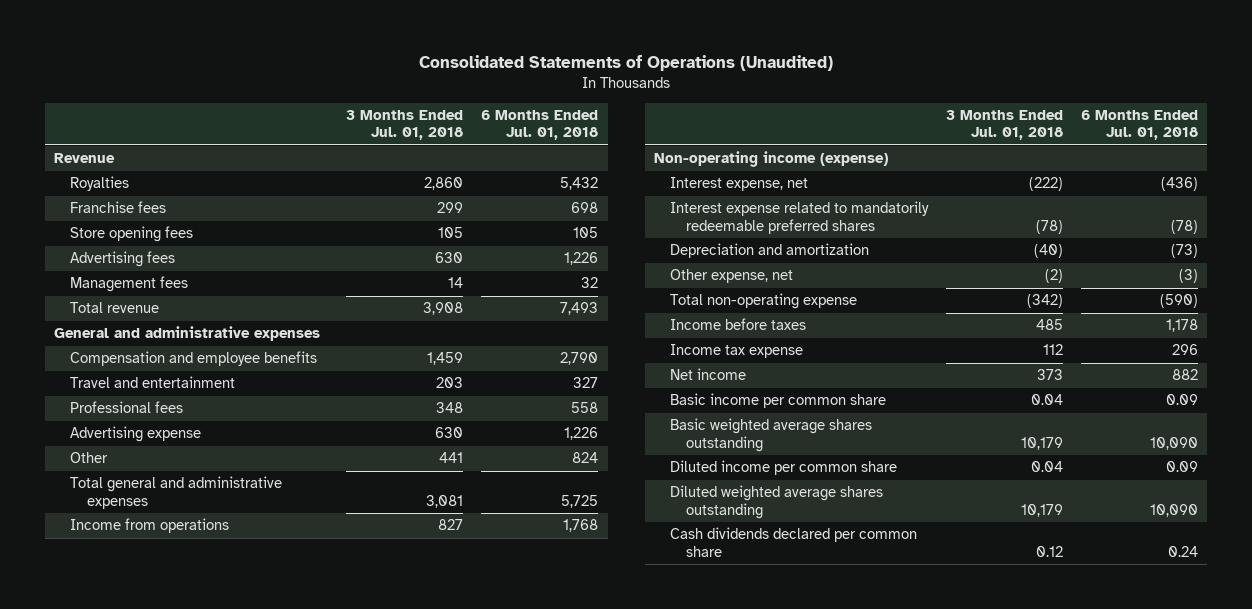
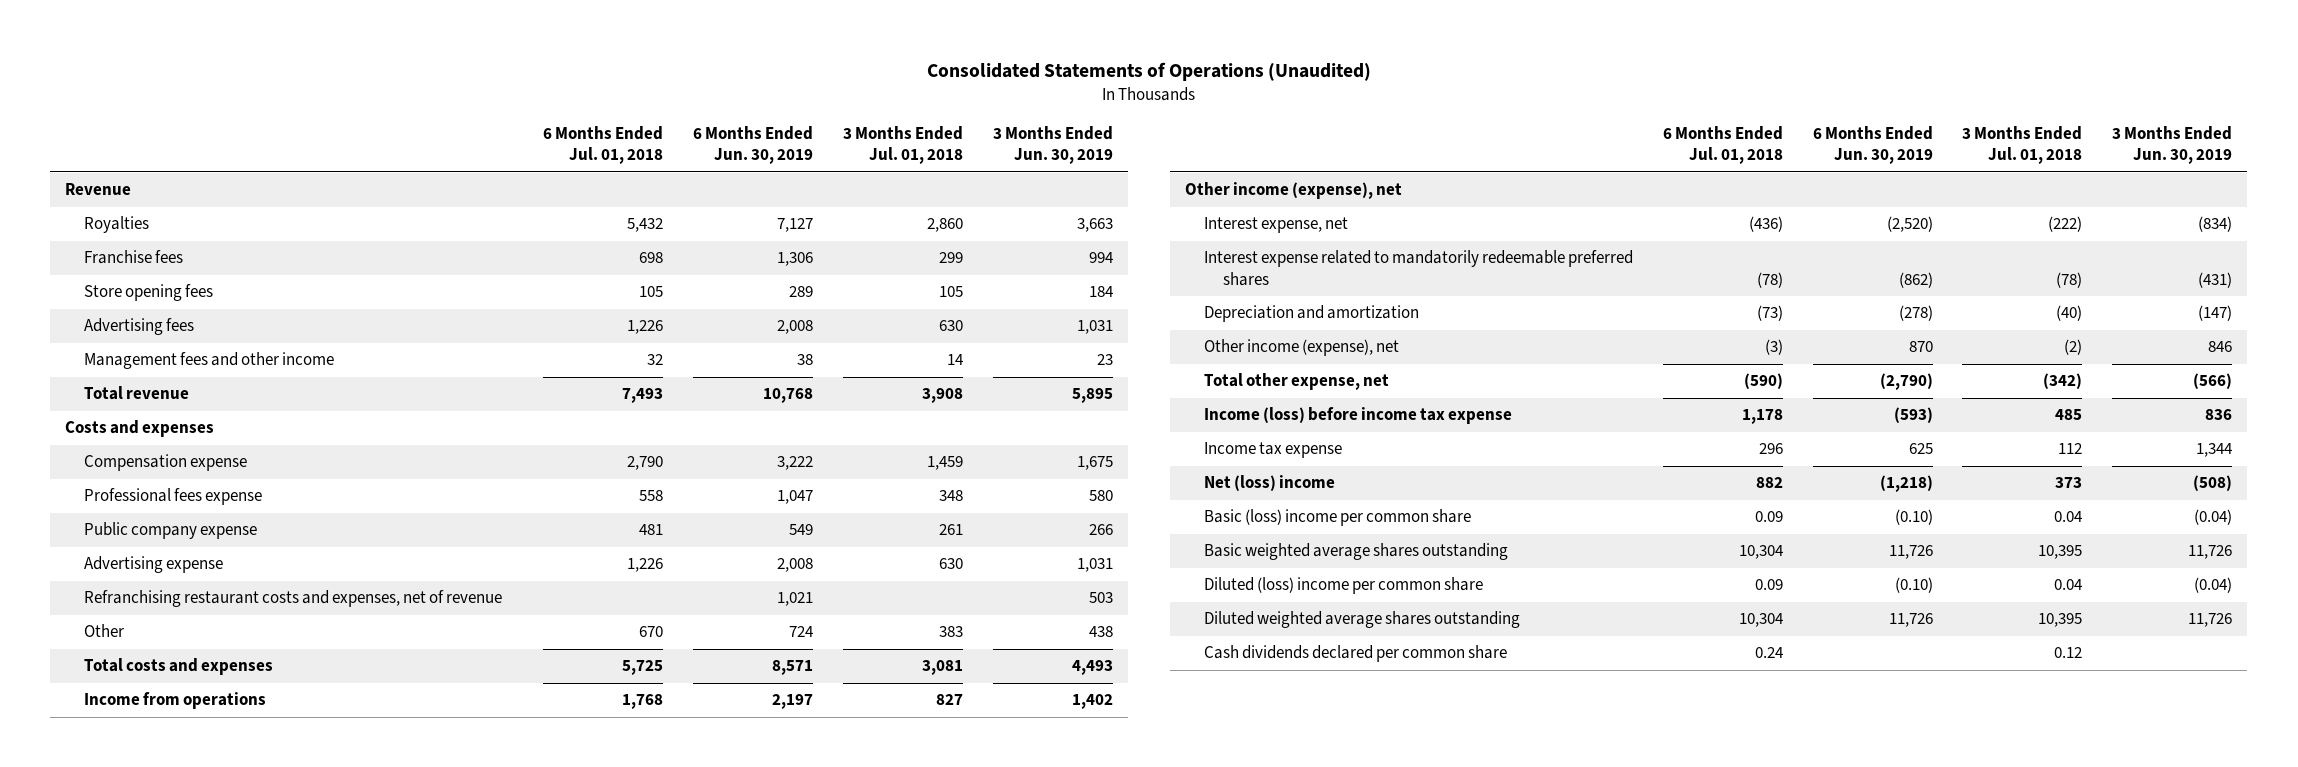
none -> [693,125,814,165] 6 Months Ended Jun. 30, 2019
none -> [992,125,1113,165] 3 Months Ended Jun. 30, 2019
[70,276,189,293] Management fees -> [84,352,335,370] Management fees and other income
[53,326,320,342] General and administrative expenses -> none
[70,376,236,389] Travel and entertainment -> none
none -> [65,420,215,438] Costs and expenses
[70,351,318,367] Compensation and employee benefits -> [84,454,248,472] Compensation expense
[70,401,184,414] Professional fees -> [84,488,263,506] Professional fees expense
none -> [84,522,258,540] Public company expense
none -> [84,590,503,608] Refranchising restaurant costs and expenses, net of revenue
[439,452,464,464] 441 -> [938,626,963,638] 383
[572,452,599,464] 824 -> [639,626,664,638] 670
[70,476,283,509] Total general and administrative expenses -> [84,658,274,676] Total costs and expenses
[653,151,888,168] Non-operating income (expense) -> [1184,182,1402,200] Other income (expense), net
[669,269,793,284] Other expense, net -> [1204,339,1400,357] Other income (expense), net
[669,293,857,310] Total non-operating expense -> [1204,373,1390,391] Total other expense, net
[669,318,806,331] Income before taxes -> [1204,407,1513,425] Income (loss) before income tax expense
[669,368,746,381] Net income -> [1204,475,1336,492] Net (loss) income
[669,393,886,409] Basic income per common share -> [1204,509,1472,527] Basic (loss) income per common share
[1021,436,1064,450] 10,179 -> [2038,545,2083,560] 10,395
[1150,436,1199,450] 10,090 -> [1738,545,1783,560] 10,304
[669,460,897,476] Diluted income per common share -> [1204,577,1484,595] Diluted (loss) income per common share
[1021,503,1064,517] 10,179 -> [2038,613,2083,628] 10,395
[1150,503,1199,517] 10,090 -> [1738,613,1783,628] 10,304

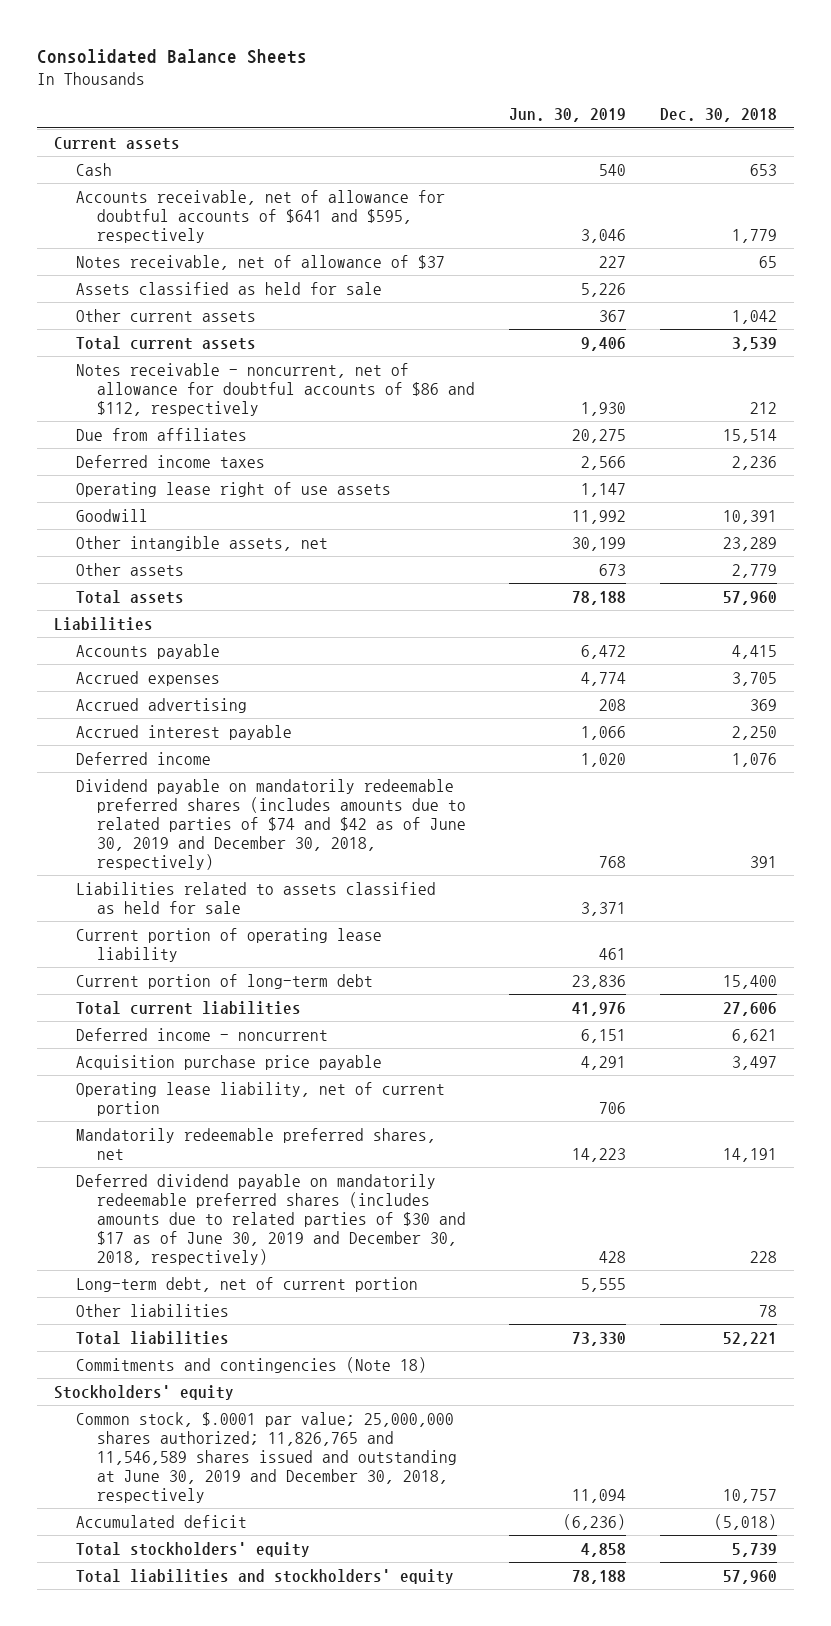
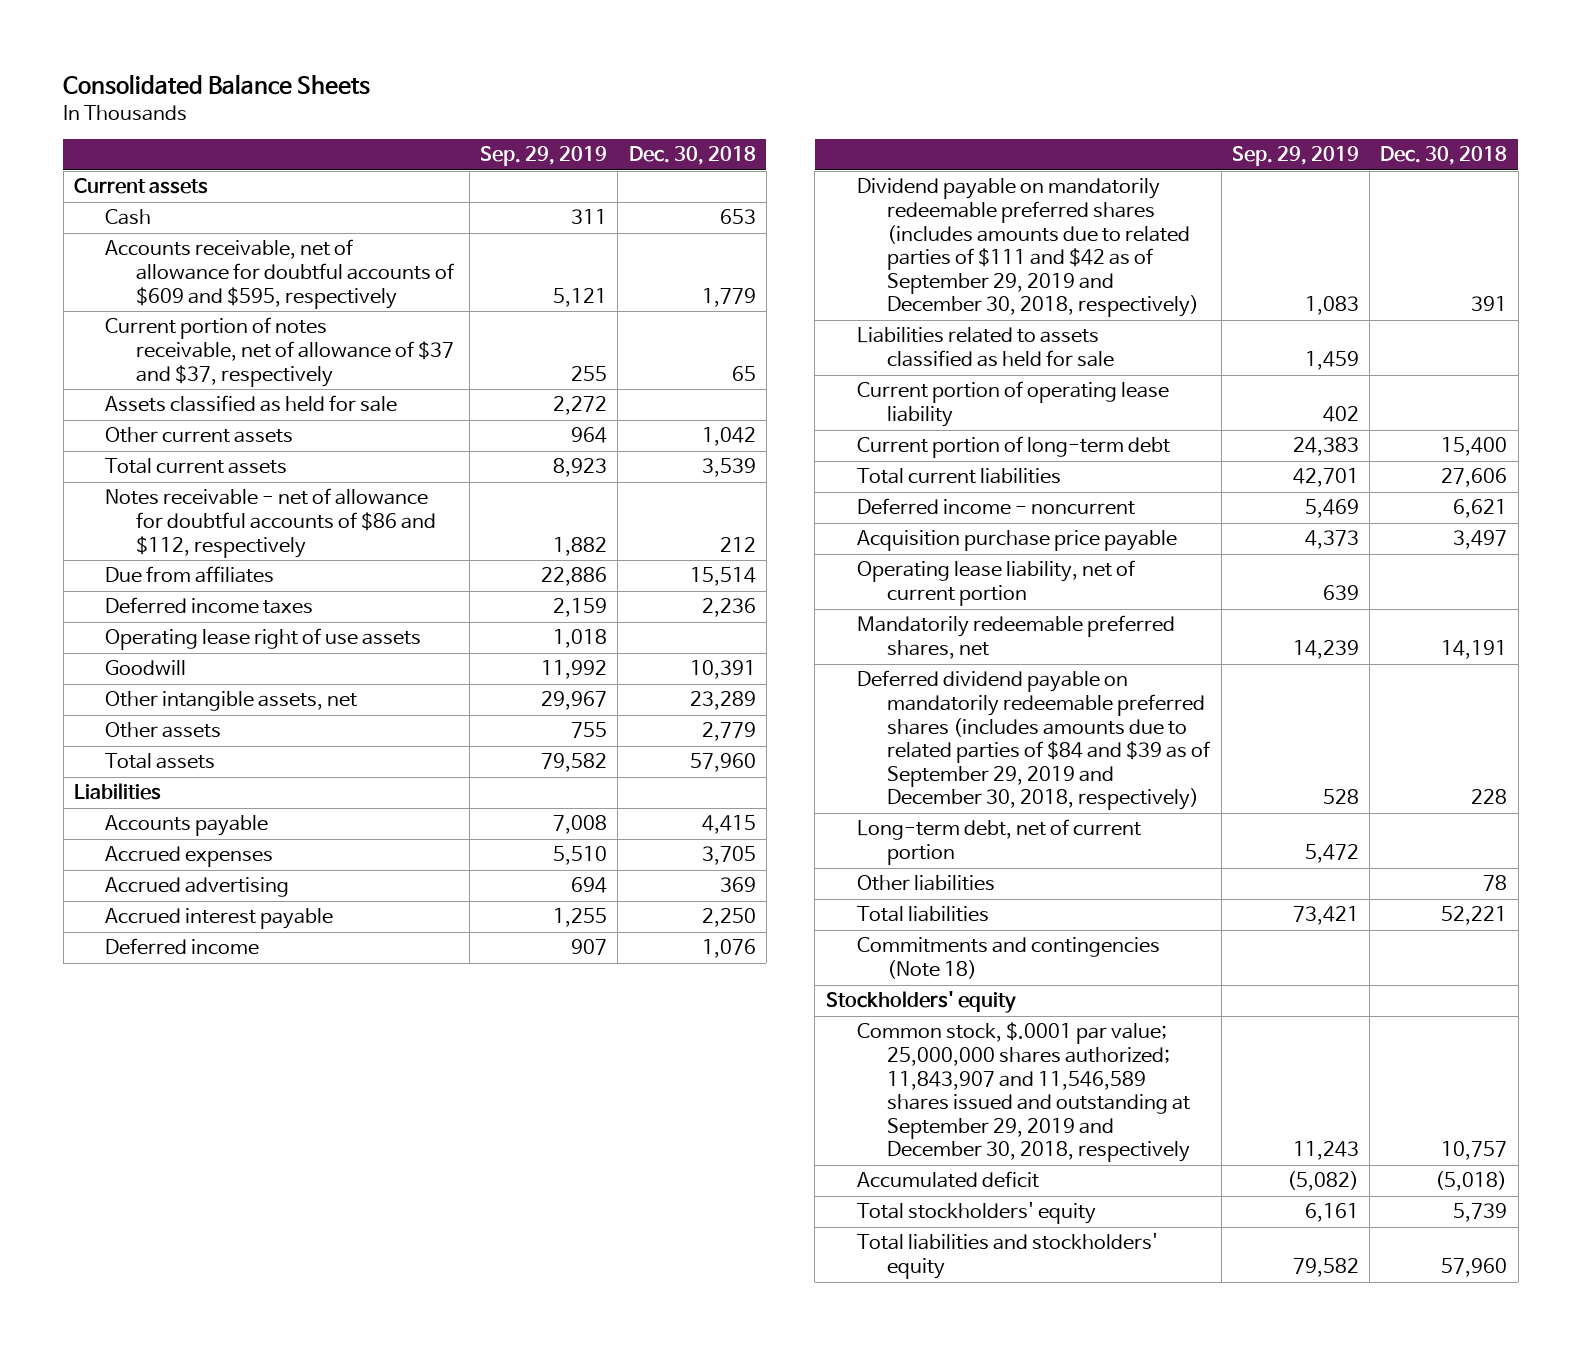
[509,108,627,123] Jun. 30, 2019 -> none
none -> [480,146,608,167] Sep. 29, 2019
[75,189,445,243] Accounts receivable, net of allowance for doubtful accounts of $641 and $595, respectively -> [104,239,454,309] Accounts receivable, net of allowance for doubtful accounts of $609 and $595, respectively
[75,254,445,270] Notes receivable, net of allowance of $37 -> [104,317,454,387] Current portion of notes receivable, net of allowance of $37 and $37, respectively
[75,362,476,416] Notes receivable - noncurrent, net of allowance for doubtful accounts of $86 and $112, respectively -> [104,488,436,558] Notes receivable - net of allowance for doubtful accounts of $86 and $112, respectively
[75,778,467,870] Dividend payable on mandatorily redeemable preferred shares (includes amounts due to related parties of $74 and $42 as of June 30, 2019 and December 30, 2018, respectively) -> [856,178,1200,318] Dividend payable on mandatorily redeemable preferred shares (includes amounts due to related parties of $111 and $42 as of September 29, 2019 and December 30, 2018, respectively)
[75,1173,467,1265] Deferred dividend payable on mandatorily redeemable preferred shares (includes amounts due to related parties of $30 and $17 as of June 30, 2019 and December 30, 2018, respectively) -> [856,670,1211,811] Deferred dividend payable on mandatorily redeemable preferred shares (includes amounts due to related parties of $84 and $39 as of September 29, 2019 and December 30, 2018, respectively)
[75,1411,458,1503] Common stock, $.0001 par value; 25,000,000 shares authorized; 11,826,765 and 11,546,589 shares issued and outstanding at June 30, 2019 and December 30, 2018, respectively -> [856,1022,1191,1163] Common stock, $.0001 par value; 25,000,000 shares authorized; 11,843,907 and 11,546,589 shares issued and outstanding at September 29, 2019 and December 30, 2018, respectively

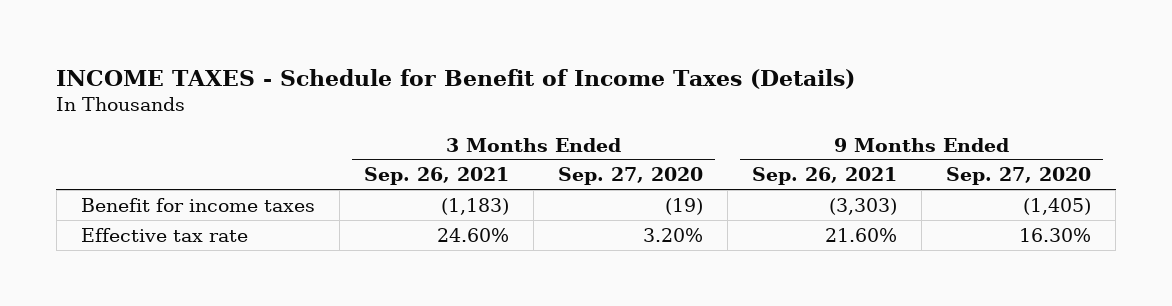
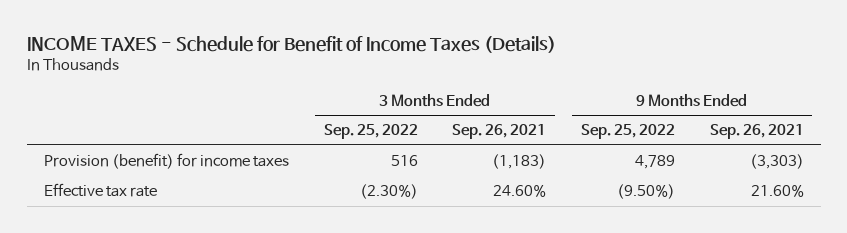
[558,167,704,186] Sep. 27, 2020 -> none
[946,167,1092,186] Sep. 27, 2020 -> none
none -> [323,124,418,140] Sep. 25, 2022
none -> [580,124,675,140] Sep. 25, 2022
[80,197,315,212] Benefit for income taxes -> [43,153,289,170] Provision (benefit) for income taxes

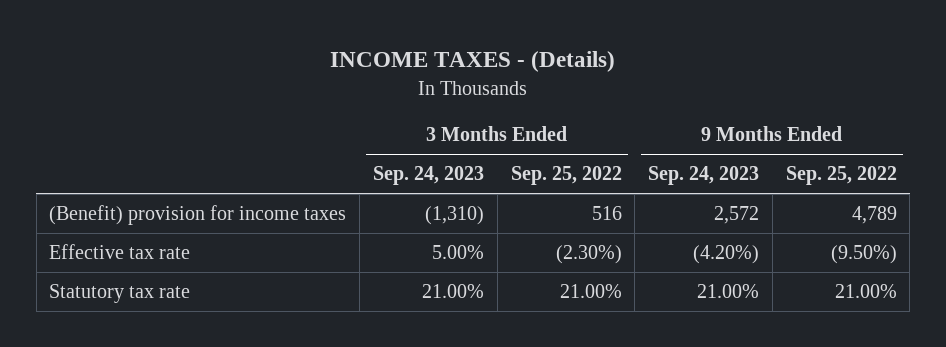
[26,36,556,54] INCOME TAXES - Schedule for Benefit of Income Taxes (Details) -> [330,51,616,73] INCOME TAXES - (Details)
[452,124,547,140] Sep. 26, 2021 -> none
[709,124,804,140] Sep. 26, 2021 -> none
none -> [372,166,484,186] Sep. 24, 2023
none -> [648,166,760,186] Sep. 24, 2023
[43,153,289,170] Provision (benefit) for income taxes -> [49,205,347,226] (Benefit) provision for income taxes
none -> [49,284,191,304] Statutory tax rate

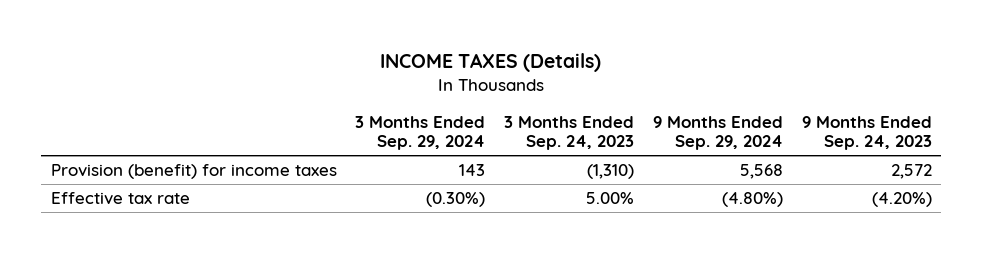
[330,51,616,73] INCOME TAXES - (Details) -> [380,52,602,72] INCOME TAXES (Details)
[510,166,622,186] Sep. 25, 2022 -> none
[785,166,897,186] Sep. 25, 2022 -> none
none -> [355,115,486,151] 3 Months Ended Sep. 29, 2024
none -> [653,115,784,151] 9 Months Ended Sep. 29, 2024
[49,205,347,226] (Benefit) provision for income taxes -> [50,163,337,179] Provision (benefit) for income taxes
[49,284,191,304] Statutory tax rate -> none

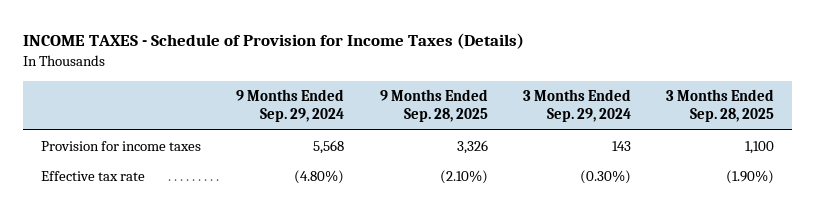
[380,52,602,72] INCOME TAXES (Details) -> [23,33,525,50] INCOME TAXES - Schedule of Provision for Income Taxes (Details)
[504,115,635,151] 3 Months Ended Sep. 24, 2023 -> none
[801,115,932,151] 9 Months Ended Sep. 24, 2023 -> none
none -> [379,88,488,123] 9 Months Ended Sep. 28, 2025
none -> [666,88,775,123] 3 Months Ended Sep. 28, 2025
[50,163,337,179] Provision (benefit) for income taxes -> [41,141,202,152] Provision for income taxes

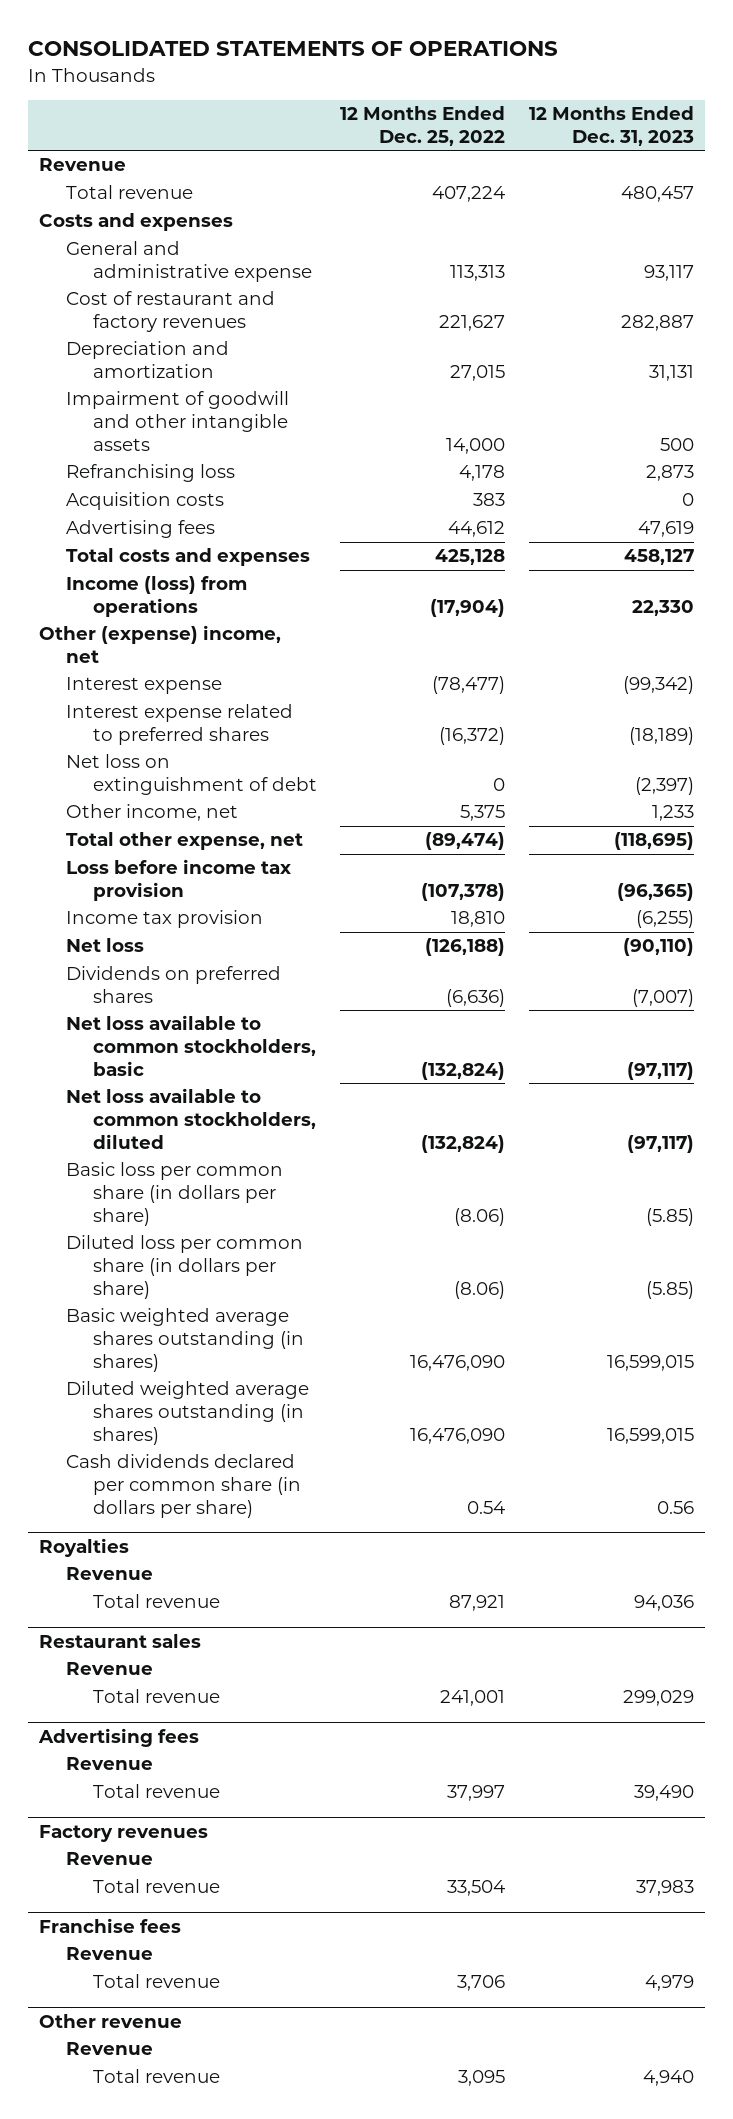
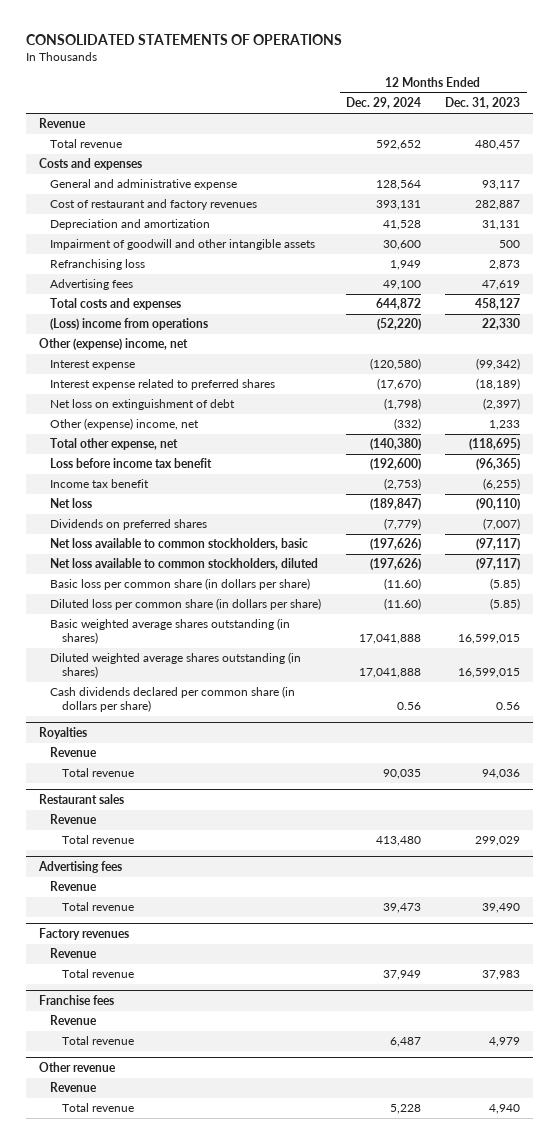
[340,106,506,147] 12 Months Ended Dec. 25, 2022 -> none
none -> [345,97,421,110] Dec. 29, 2024
[66,492,225,511] Acquisition costs -> none
[66,576,248,617] Income (loss) from operations -> [50,318,209,331] (Loss) income from operations
[66,804,239,822] Other income, net -> [50,418,200,431] Other (expense) income, net
[66,859,292,901] Loss before income tax provision -> [50,458,213,469] Loss before income tax benefit
[66,910,264,929] Income tax provision -> [50,479,150,489] Income tax benefit

